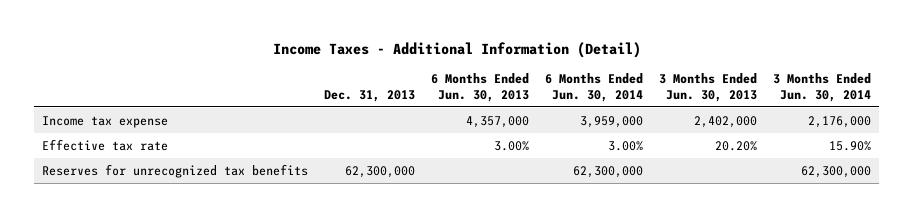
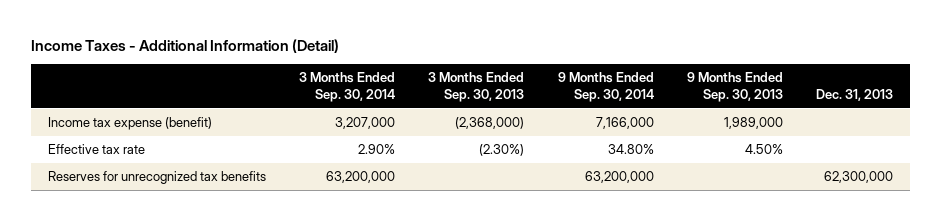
[431,72,530,102] 6 Months Ended Jun. 30, 2013 -> none
[545,72,644,102] 6 Months Ended Jun. 30, 2014 -> none
[658,72,757,102] 3 Months Ended Jun. 30, 2013 -> none
[772,72,871,102] 3 Months Ended Jun. 30, 2014 -> none
none -> [299,72,396,102] 3 Months Ended Sep. 30, 2014
none -> [428,72,525,102] 3 Months Ended Sep. 30, 2013
none -> [557,72,654,102] 9 Months Ended Sep. 30, 2014
none -> [686,72,783,102] 9 Months Ended Sep. 30, 2013
[42,115,169,128] Income tax expense -> [47,117,212,131] Income tax expense (benefit)

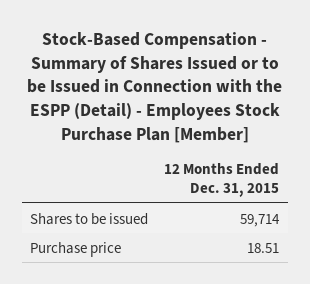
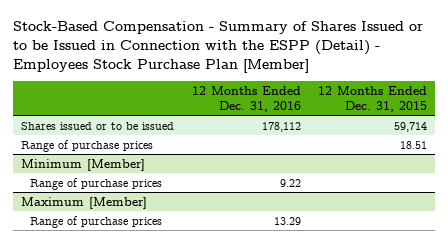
none -> [191,85,301,113] 12 Months Ended Dec. 31, 2016
[30,212,149,225] Shares to be issued -> [21,121,175,130] Shares issued or to be issued
[30,241,122,257] Purchase price -> [21,139,154,152] Range of purchase prices
none -> [21,158,146,171] Minimum [Member]
none -> [29,177,162,190] Range of purchase prices
none -> [21,196,148,209] Maximum [Member]
none -> [29,215,162,228] Range of purchase prices

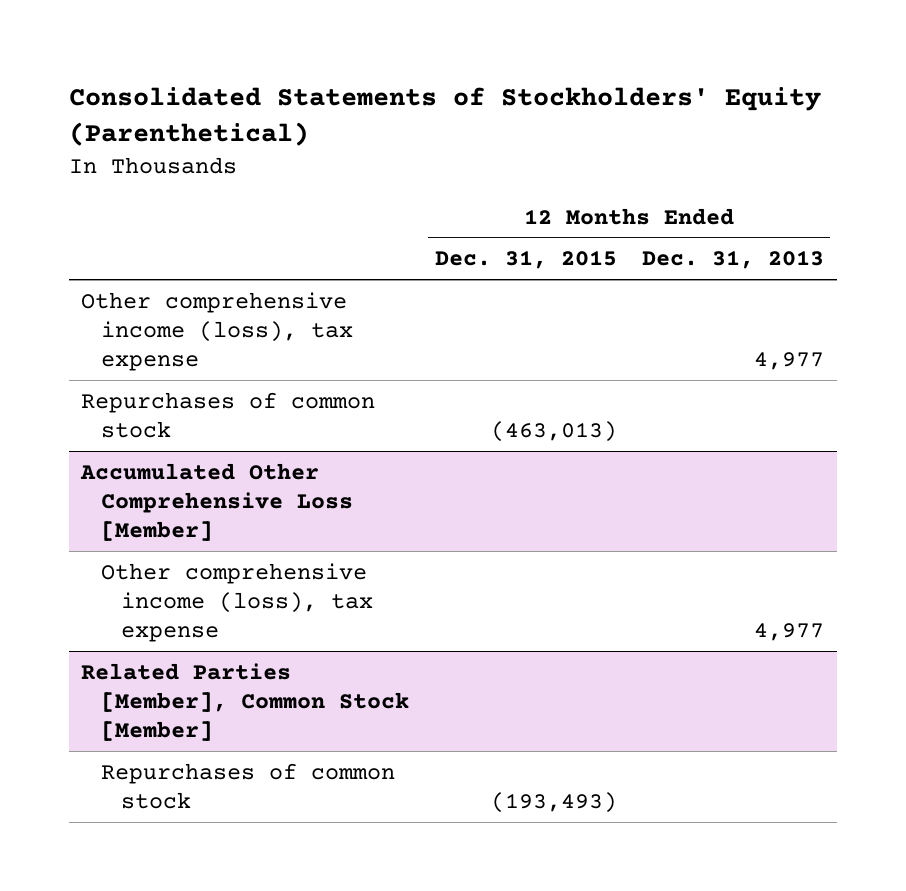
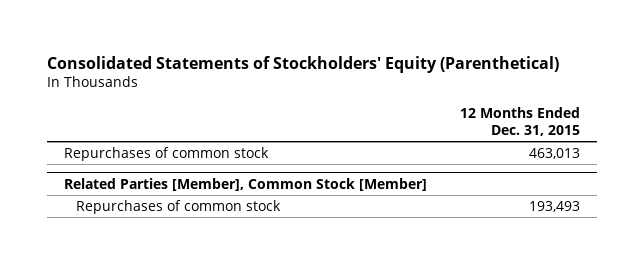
[642,250,825,270] Dec. 31, 2013 -> none
[81,291,354,371] Other comprehensive income (loss), tax expense -> none
[80,462,354,541] Accumulated Other Comprehensive Loss [Member] -> none
[101,562,373,642] Other comprehensive income (loss), tax expense -> none
[490,420,617,442] (463,013) -> [529,148,581,160] 463,013
[490,791,617,813] (193,493) -> [529,201,581,213] 193,493

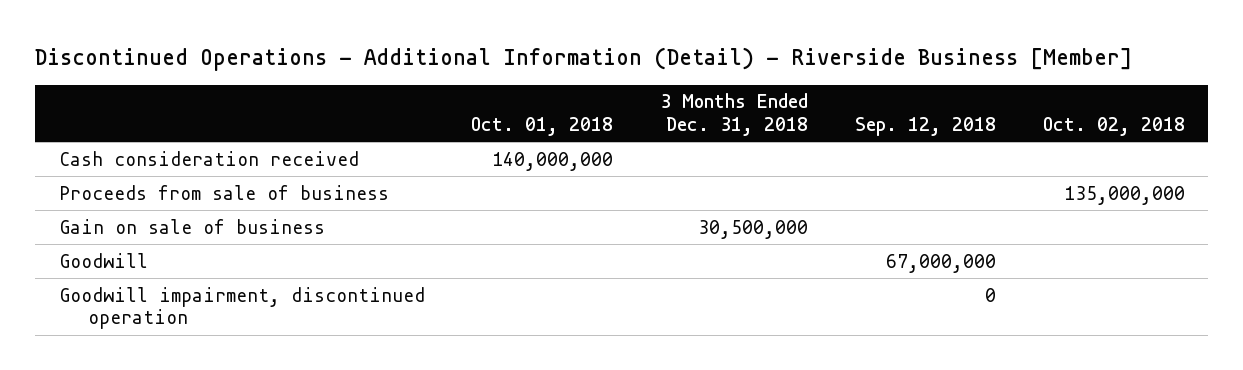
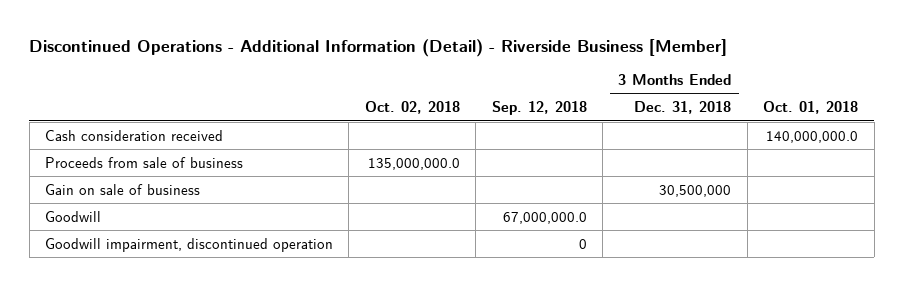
[492,151,614,171] 140,000,000 -> [766,130,859,143] 140,000,000.0
[1063,185,1185,205] 135,000,000 -> [367,157,460,170] 135,000,000.0
[885,253,996,273] 67,000,000 -> [502,211,587,224] 67,000,000.0

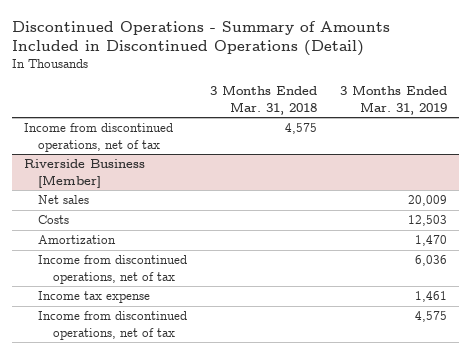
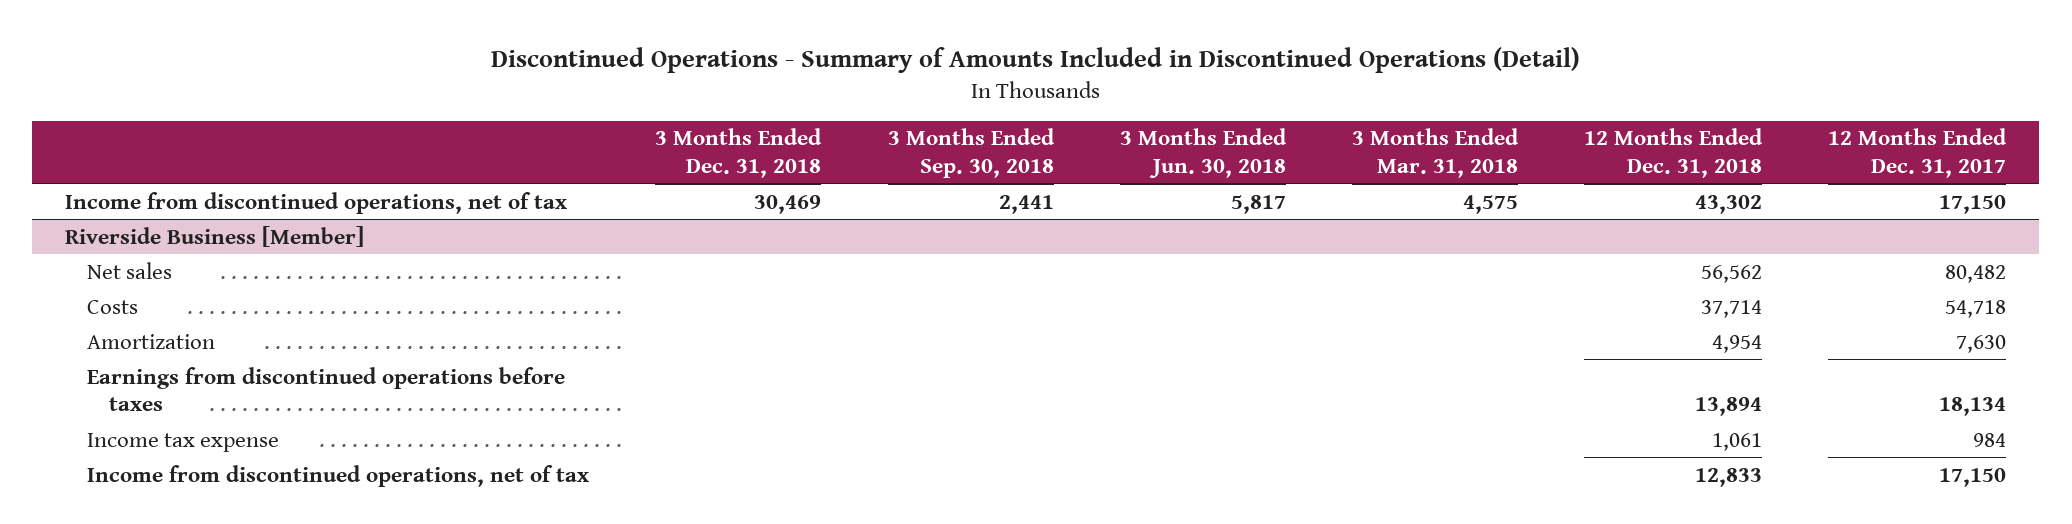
[340,85,448,115] 3 Months Ended Mar. 31, 2019 -> none
none -> [655,128,823,178] 3 Months Ended Dec. 31, 2018
none -> [887,128,1055,178] 3 Months Ended Sep. 30, 2018
none -> [1119,128,1287,178] 3 Months Ended Jun. 30, 2018
none -> [1584,128,1764,178] 12 Months Ended Dec. 31, 2018
none -> [1828,128,2008,178] 12 Months Ended Dec. 31, 2017
[38,255,188,284] Income from discontinued operations, net of tax -> [87,366,566,412] Earnings from discontinued operations before taxes

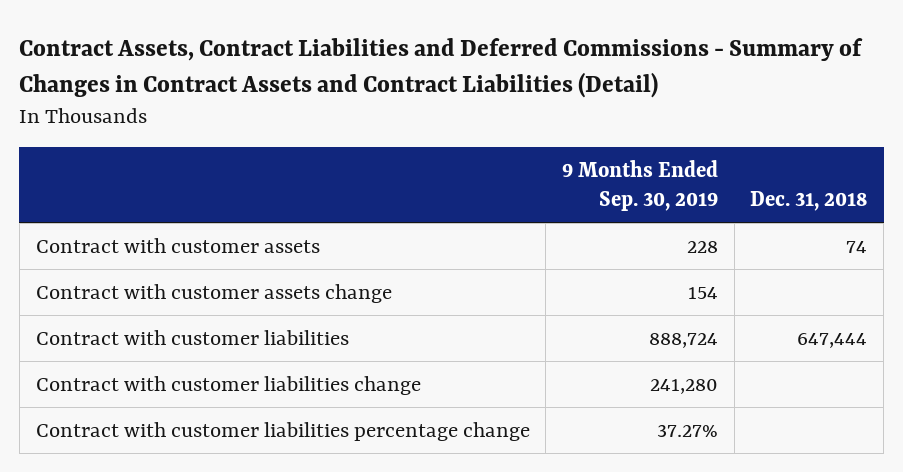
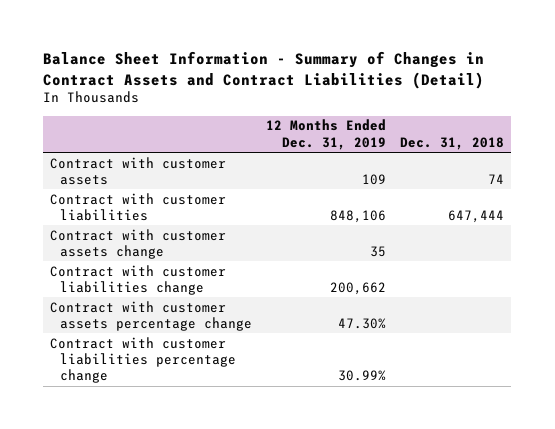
[19,37,864,98] Contract Assets, Contract Liabilities and Deferred Commissions - Summary of Changes in Contract Assets and Contract Liabilities (Detail) -> [43,50,485,89] Balance Sheet Information - Summary of Changes in Contract Assets and Contract Liabilities (Detail)
[561,159,718,211] 9 Months Ended Sep. 30, 2019 -> none
none -> [266,119,387,150] 12 Months Ended Dec. 31, 2019
[35,283,392,303] Contract with customer assets change -> [50,228,227,259] Contract with customer assets change
none -> [50,300,253,331] Contract with customer assets percentage change

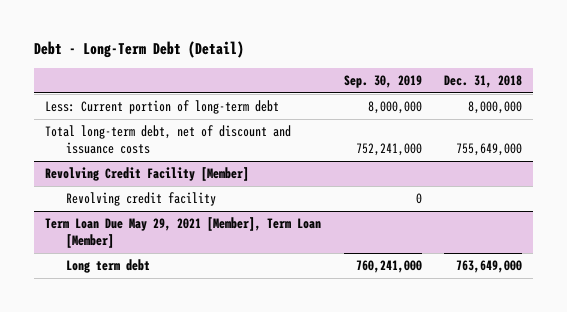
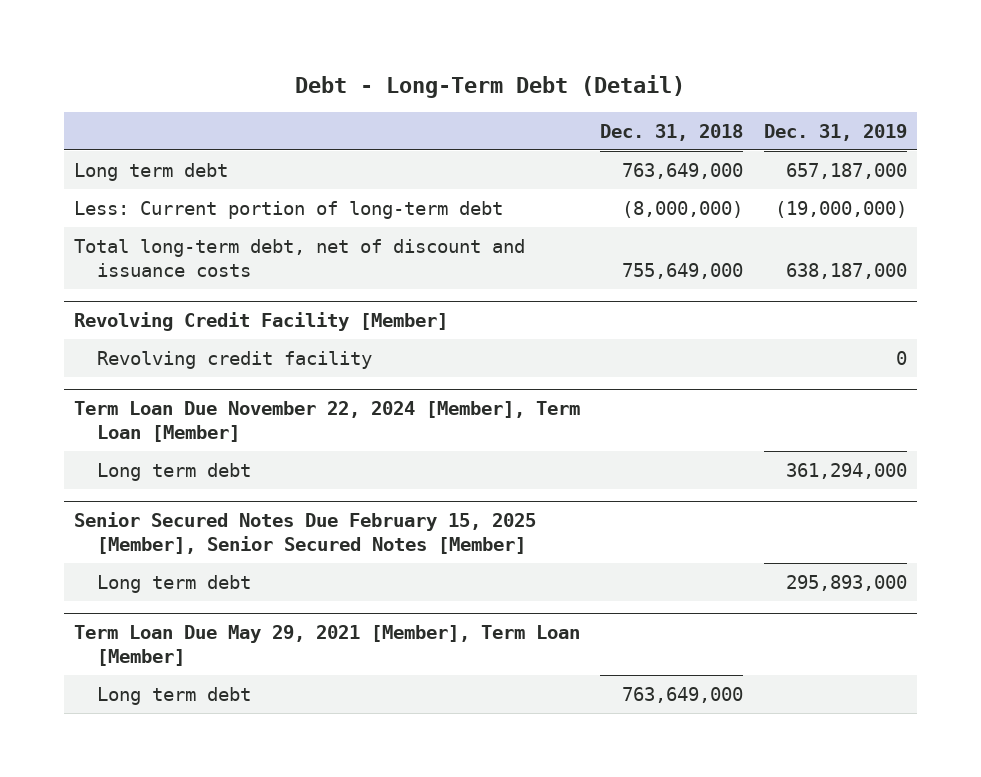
[343,74,422,88] Sep. 30, 2019 -> none
none -> [763,123,907,141] Dec. 31, 2019
none -> [73,162,228,181] Long term debt
[468,101,523,115] 8,000,000 -> [622,200,744,218] (8,000,000)
none -> [73,400,580,443] Term Loan Due November 22, 2024 [Member], Term Loan [Member]
none -> [97,462,252,481] Long term debt
none -> [73,511,536,555] Senior Secured Notes Due February 15, 2025 [Member], Senior Secured Notes [Member]
none -> [97,574,252,593] Long term debt

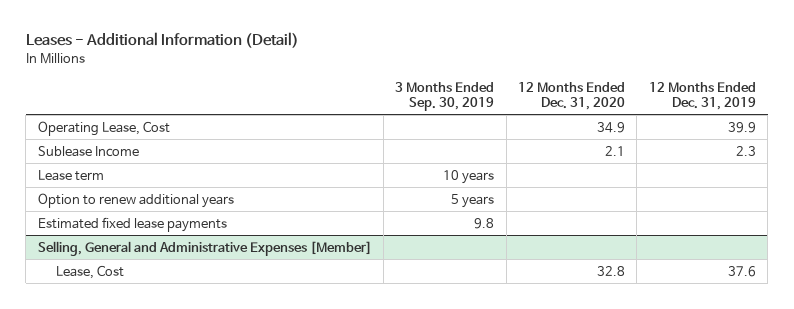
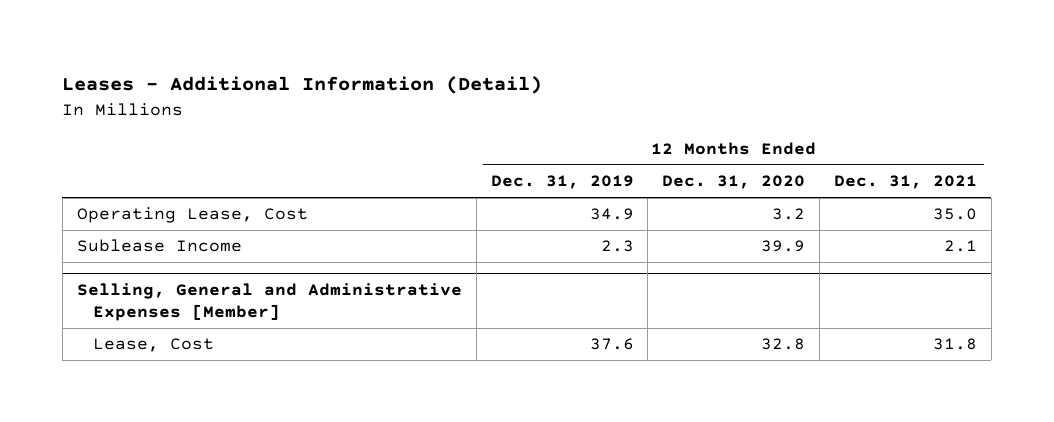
[395,81,495,111] 3 Months Ended Sep. 30, 2019 -> none
none -> [833,175,977,190] Dec. 31, 2021
[37,169,104,181] Lease term -> none
[37,192,234,208] Option to renew additional years -> none
[37,216,227,232] Estimated fixed lease payments -> none
[597,121,626,133] 34.9 -> [772,208,806,221] 3.2
[727,121,756,133] 39.9 -> [589,208,634,221] 34.9
[605,145,626,156] 2.1 -> [761,240,806,253] 39.9

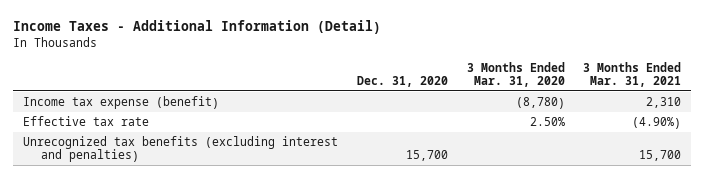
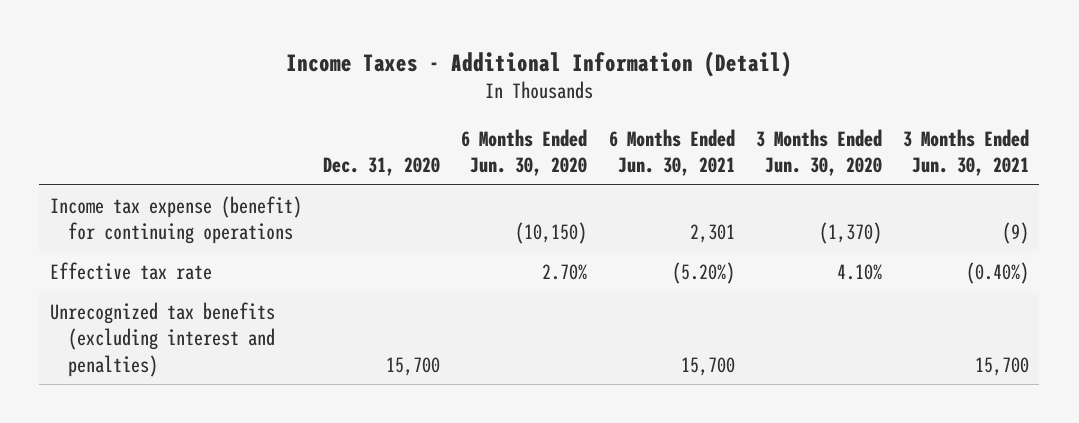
[466,62,565,88] 3 Months Ended Mar. 31, 2020 -> none
[583,62,682,88] 3 Months Ended Mar. 31, 2021 -> none
none -> [461,128,588,177] 6 Months Ended Jun. 30, 2020
none -> [608,128,735,177] 6 Months Ended Jun. 30, 2021
none -> [755,128,882,177] 3 Months Ended Jun. 30, 2020
none -> [902,128,1029,177] 3 Months Ended Jun. 30, 2021
[22,95,219,109] Income tax expense (benefit) -> [50,195,303,245] Income tax expense (benefit) for continuing operations

